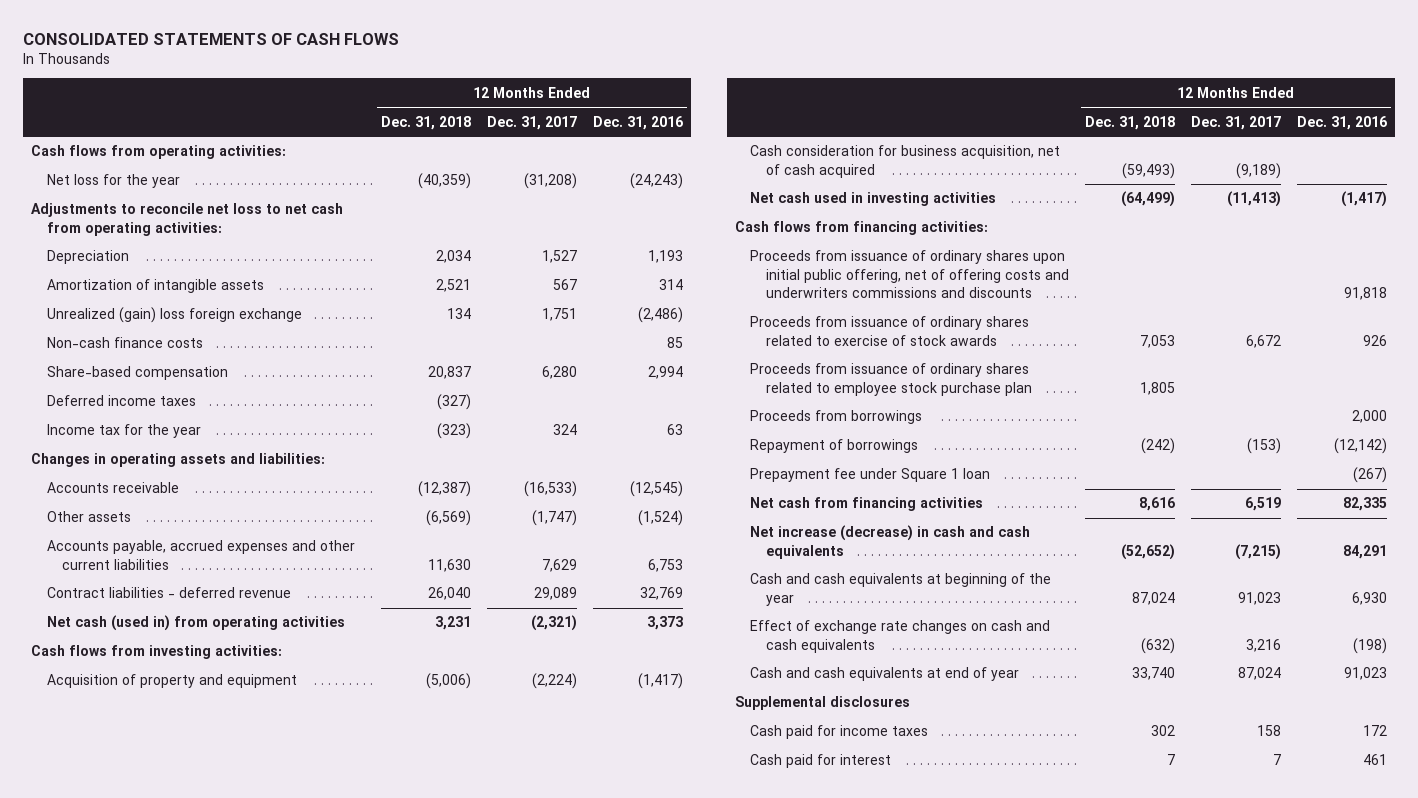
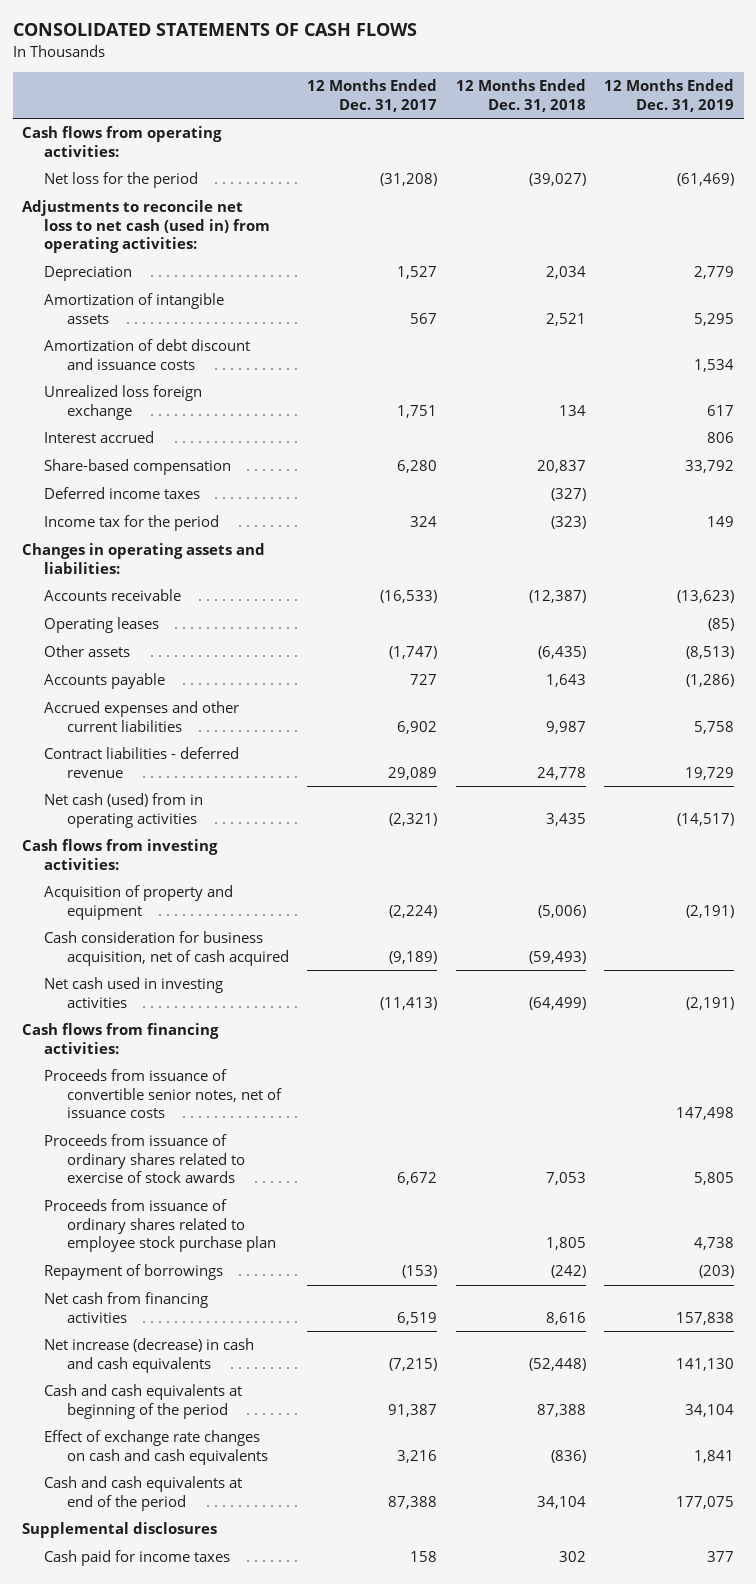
[593,115,684,130] Dec. 31, 2016 -> none
none -> [604,79,735,112] 12 Months Ended Dec. 31, 2019
[46,174,180,189] Net loss for the year -> [44,172,199,189] Net loss for the period
[418,173,472,190] (40,359) -> [528,173,586,187] (39,027)
[31,203,344,236] Adjustments to reconcile net loss to net cash from operating activities: -> [22,200,271,254] Adjustments to reconcile net loss to net cash (used in) from operating activities:
[46,337,203,349] Non-cash finance costs -> none
none -> [44,339,251,370] Amortization of debt discount and issuance costs
[46,307,302,324] Unrealized (gain) loss foreign exchange -> [44,385,203,420] Unrealized loss foreign exchange
none -> [44,431,155,444] Interest accrued
[46,424,201,439] Income tax for the year -> [44,515,220,532] Income tax for the period
none -> [44,617,160,634] Operating leases
[426,510,472,527] (6,569) -> [537,646,586,660] (6,435)
none -> [44,673,166,690] Accounts payable
[46,540,355,570] Accounts payable, accrued expenses and other current liabilities -> [44,701,240,732] Accrued expenses and other current liabilities
[428,558,472,572] 11,630 -> [545,720,586,734] 9,987
[542,558,578,572] 7,629 -> [397,720,438,734] 6,902
[428,587,472,601] 26,040 -> [536,766,586,780] 24,778
[46,615,345,632] Net cash (used in) from operating activities -> [44,793,204,828] Net cash (used) from in operating activities
[435,616,472,631] 3,231 -> [545,812,586,826] 3,435
[750,250,1069,299] Proceeds from issuance of ordinary shares upon initial public offering, net of offering costs and underwriters commissions and discounts -> none
none -> [44,1069,282,1119] Proceeds from issuance of convertible senior notes, net of issuance costs
[750,410,923,425] Proceeds from borrowings -> none
[750,468,991,483] Prepayment fee under Square 1 loan -> none
[1121,543,1176,560] (52,652) -> [528,1357,586,1371] (52,448)
[750,573,1052,606] Cash and cash equivalents at beginning of the year -> [44,1384,243,1419] Cash and cash equivalents at beginning of the period
[1132,591,1176,605] 87,024 -> [536,1403,586,1417] 87,388
[1238,591,1282,605] 91,023 -> [388,1403,438,1417] 91,387
[1141,637,1176,654] (632) -> [550,1449,586,1463] (836)
[750,667,1020,682] Cash and cash equivalents at end of year -> [44,1476,243,1511] Cash and cash equivalents at end of the period
[1132,667,1176,681] 33,740 -> [536,1495,586,1509] 34,104
[1238,667,1282,681] 87,024 -> [388,1495,438,1509] 87,388
[750,754,892,769] Cash paid for interest -> none

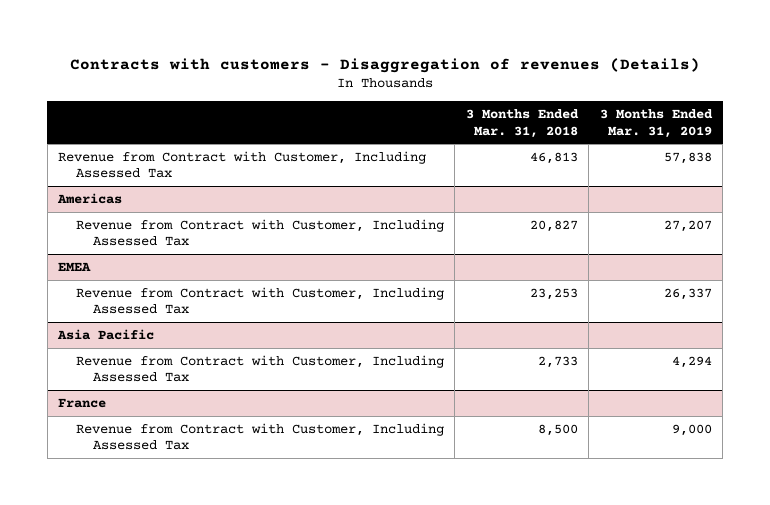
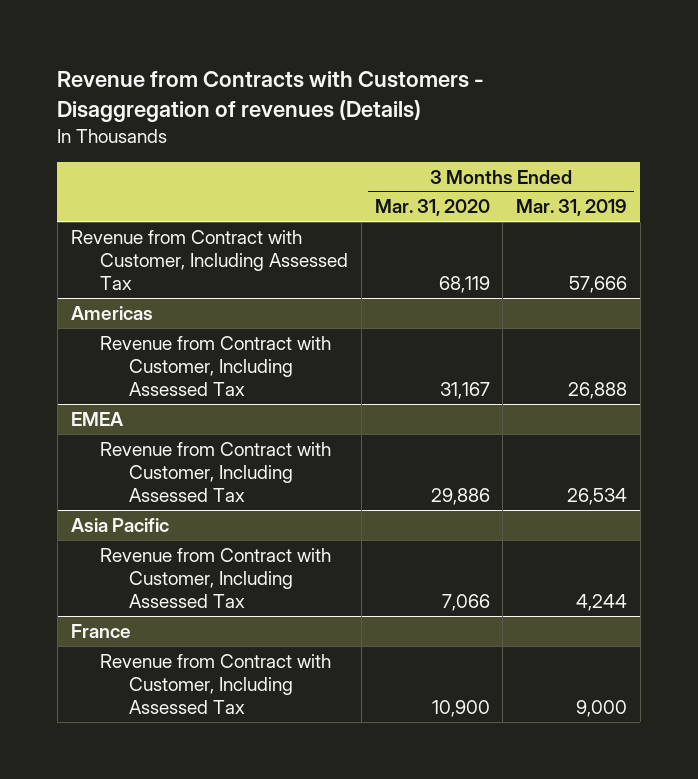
[70,57,701,73] Contracts with customers - Disaggregation of revenues (Details) -> [57,70,485,122] Revenue from Contracts with Customers - Disaggregation of revenues (Details)
[465,109,579,138] 3 Months Ended Mar. 31, 2018 -> none
none -> [374,199,490,217] Mar. 31, 2020
[663,151,712,164] 57,838 -> [569,275,628,293] 57,666
[663,219,712,232] 27,207 -> [568,381,628,399] 26,888
[663,287,712,300] 26,337 -> [567,487,628,505] 26,534
[671,355,712,368] 4,294 -> [576,593,628,611] 4,244

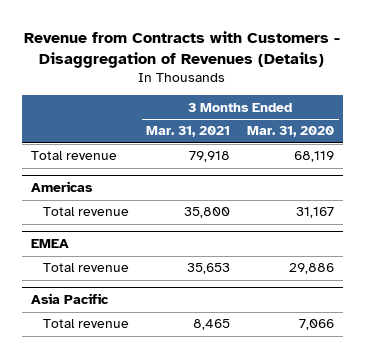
[57,70,485,122] Revenue from Contracts with Customers - Disaggregation of revenues (Details) -> [24,31,341,68] Revenue from Contracts with Customers - Disaggregation of Revenues (Details)
[516,199,628,217] Mar. 31, 2019 -> none
none -> [146,126,231,138] Mar. 31, 2021
[70,229,348,290] Revenue from Contract with Customer, Including Assessed Tax -> [30,151,117,161] Total revenue
[99,335,331,396] Revenue from Contract with Customer, Including Assessed Tax -> [43,207,130,217] Total revenue
[99,441,331,502] Revenue from Contract with Customer, Including Assessed Tax -> [43,263,130,273] Total revenue
[70,623,131,638] France -> none
[99,653,331,714] Revenue from Contract with Customer, Including Assessed Tax -> none
[99,547,331,608] Revenue from Contract with Customer, Including Assessed Tax -> [43,319,130,329] Total revenue

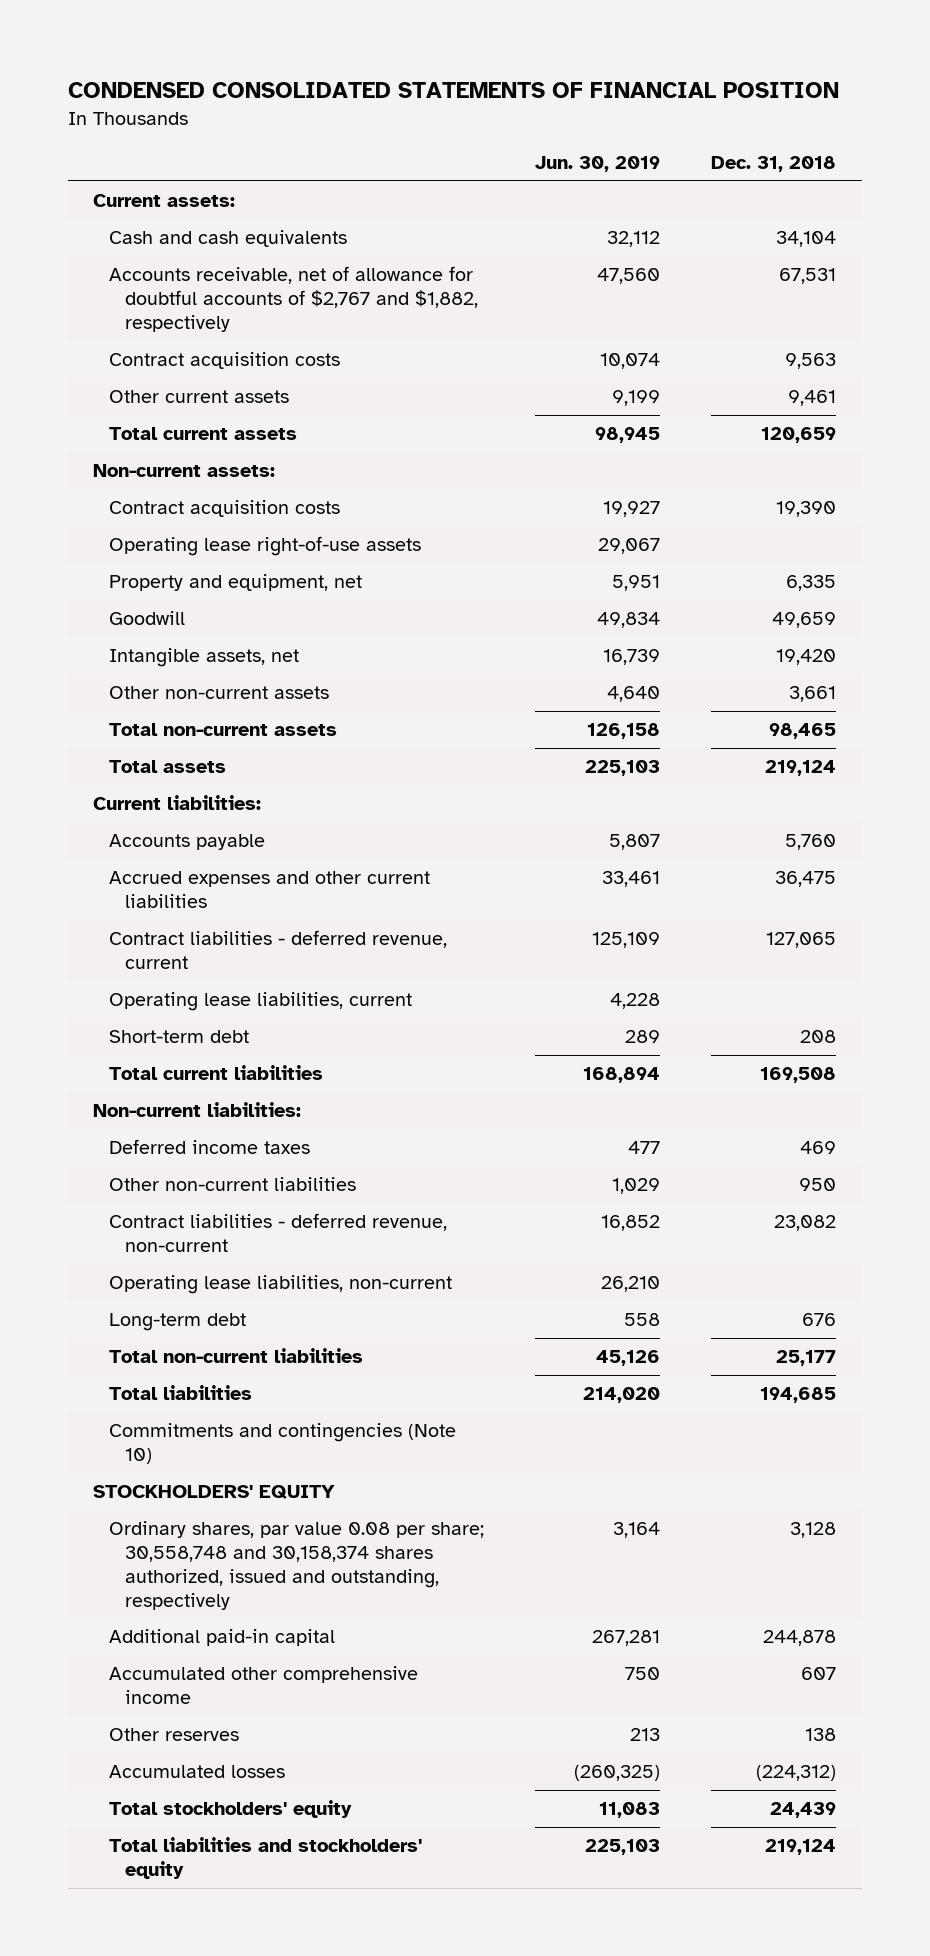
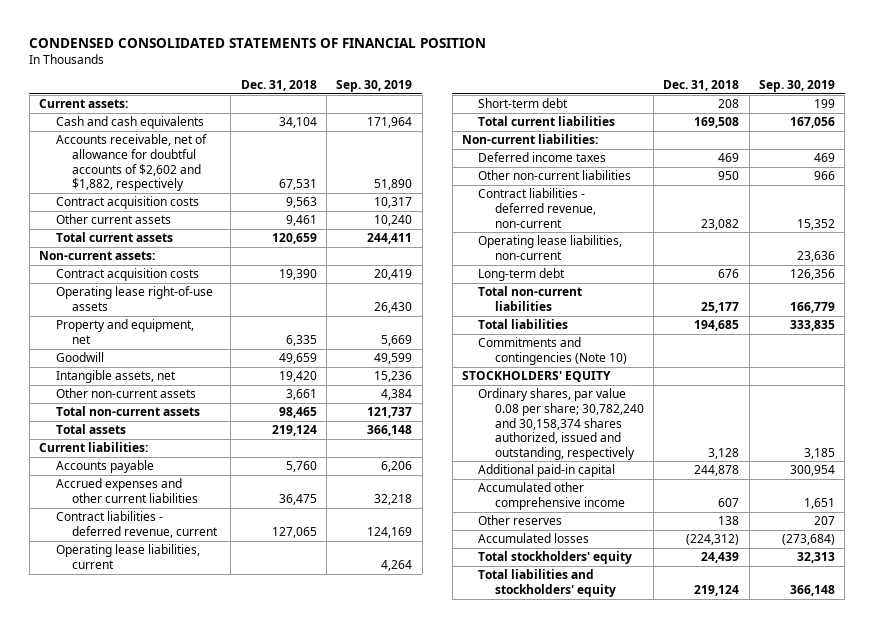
[535,156,661,173] Jun. 30, 2019 -> none
none -> [336,80,413,93] Sep. 30, 2019
[109,266,478,332] Accounts receivable, net of allowance for doubtful accounts of $2,767 and $1,882, respectively -> [55,134,207,192] Accounts receivable, net of allowance for doubtful accounts of $2,602 and $1,882, respectively
[109,1521,485,1610] Ordinary shares, par value 0.08 per share; 30,558,748 and 30,158,374 shares authorized, issued and outstanding, respectively -> [478,388,644,460] Ordinary shares, par value 0.08 per share; 30,782,240 and 30,158,374 shares authorized, issued and outstanding, respectively

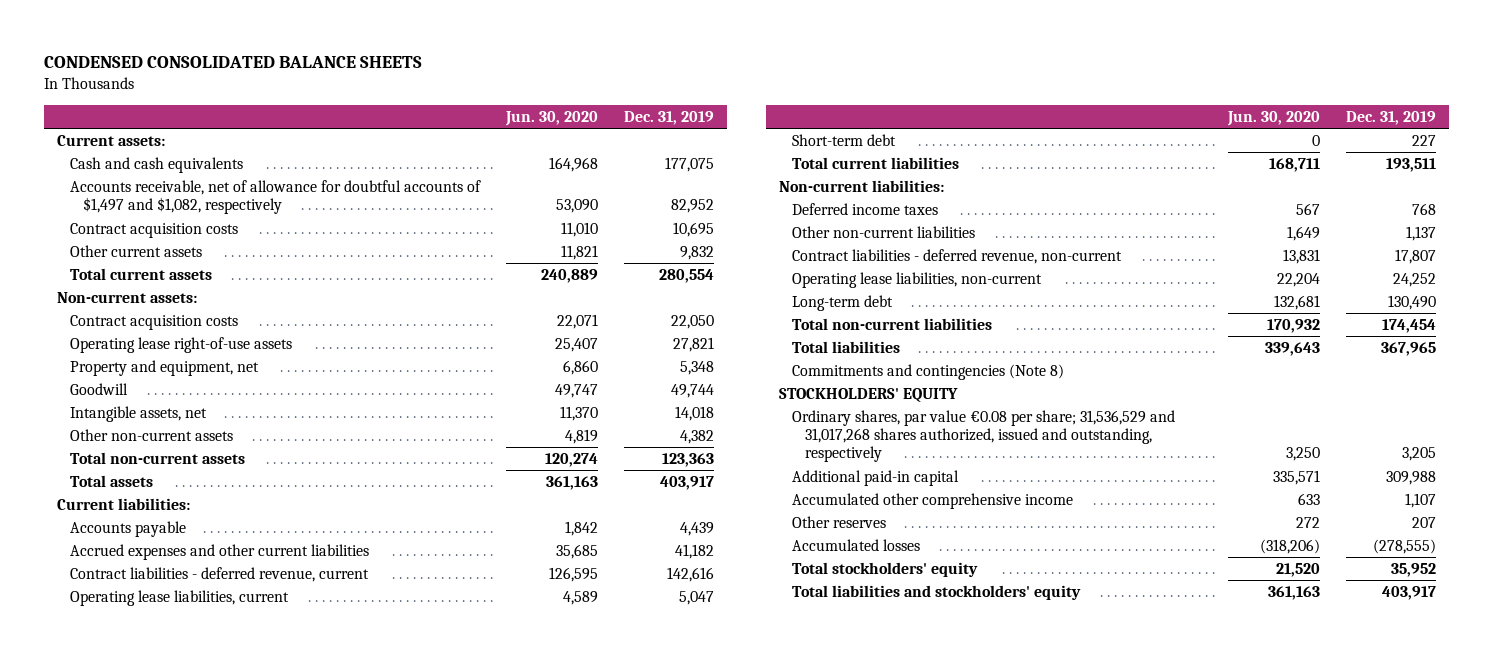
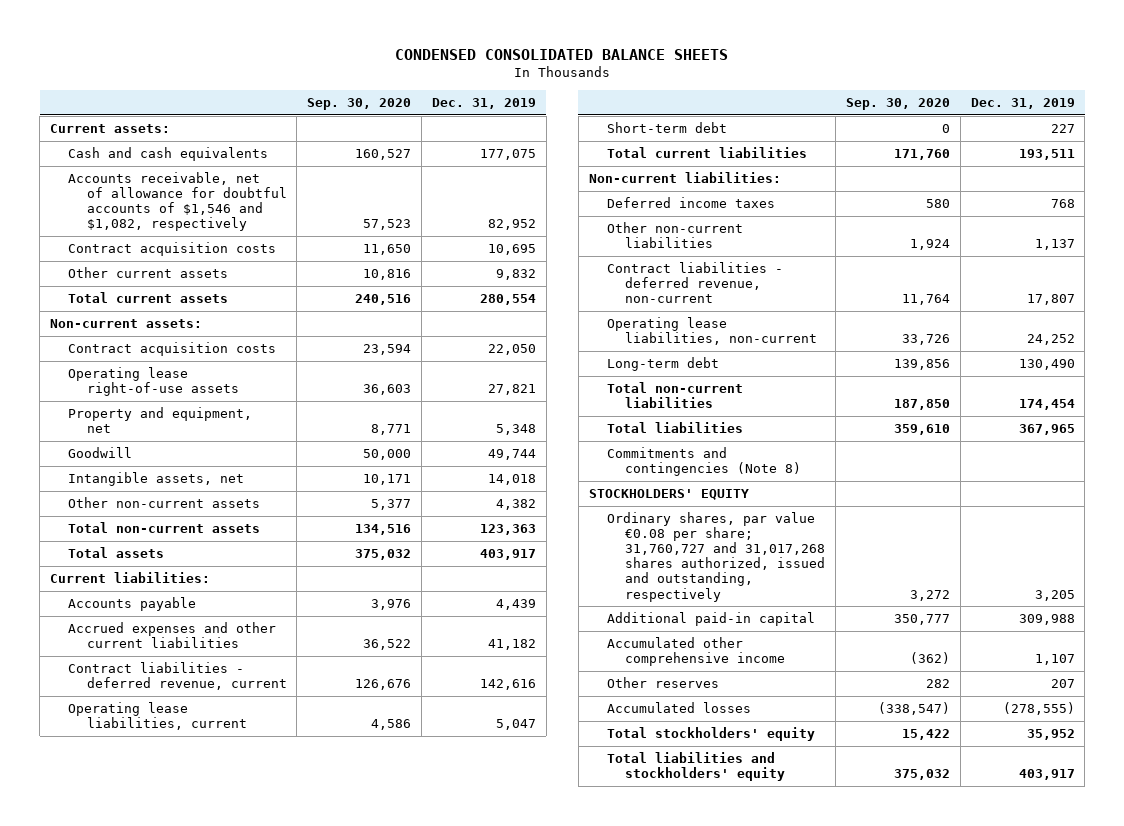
[505,110,599,126] Jun. 30, 2020 -> none
none -> [307,98,412,111] Sep. 30, 2020
[70,180,482,215] Accounts receivable, net of allowance for doubtful accounts of $1,497 and $1,082, respectively -> [68,171,287,232] Accounts receivable, net of allowance for doubtful accounts of $1,546 and $1,082, respectively
[792,410,1176,463] Ordinary shares, par value €0.08 per share; 31,536,529 and 31,017,268 shares authorized, issued and outstanding, respectively -> [607,511,826,602] Ordinary shares, par value €0.08 per share; 31,760,727 and 31,017,268 shares authorized, issued and outstanding, respectively

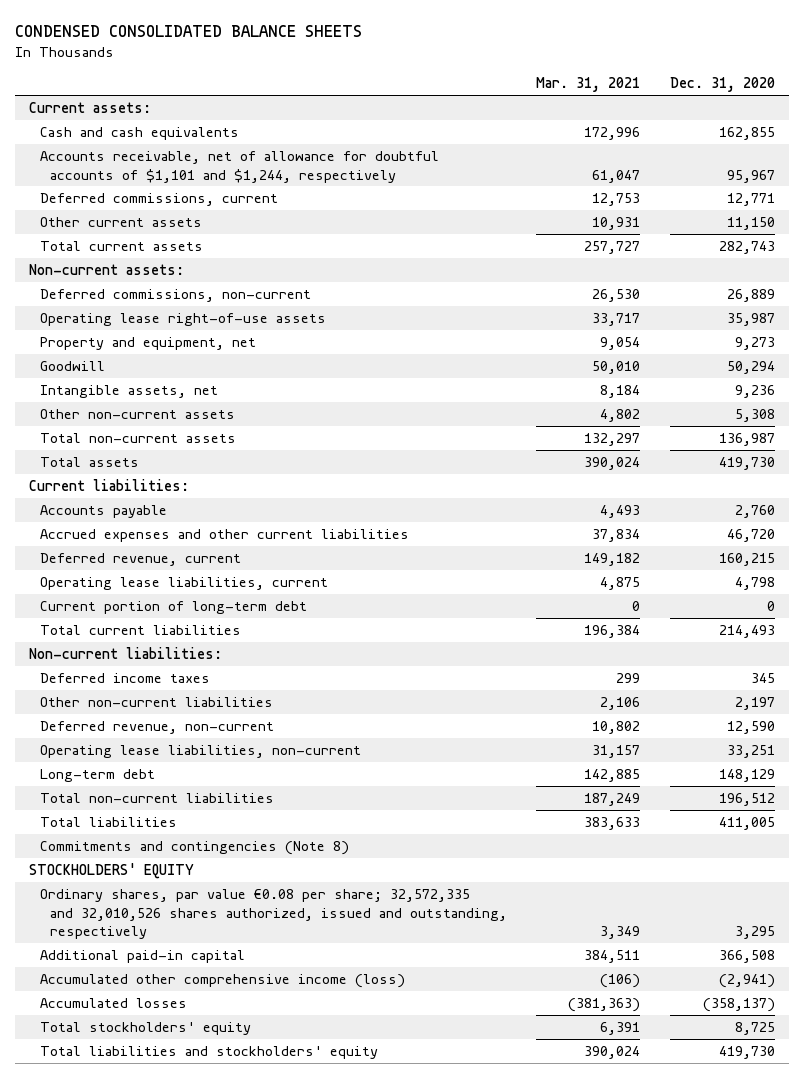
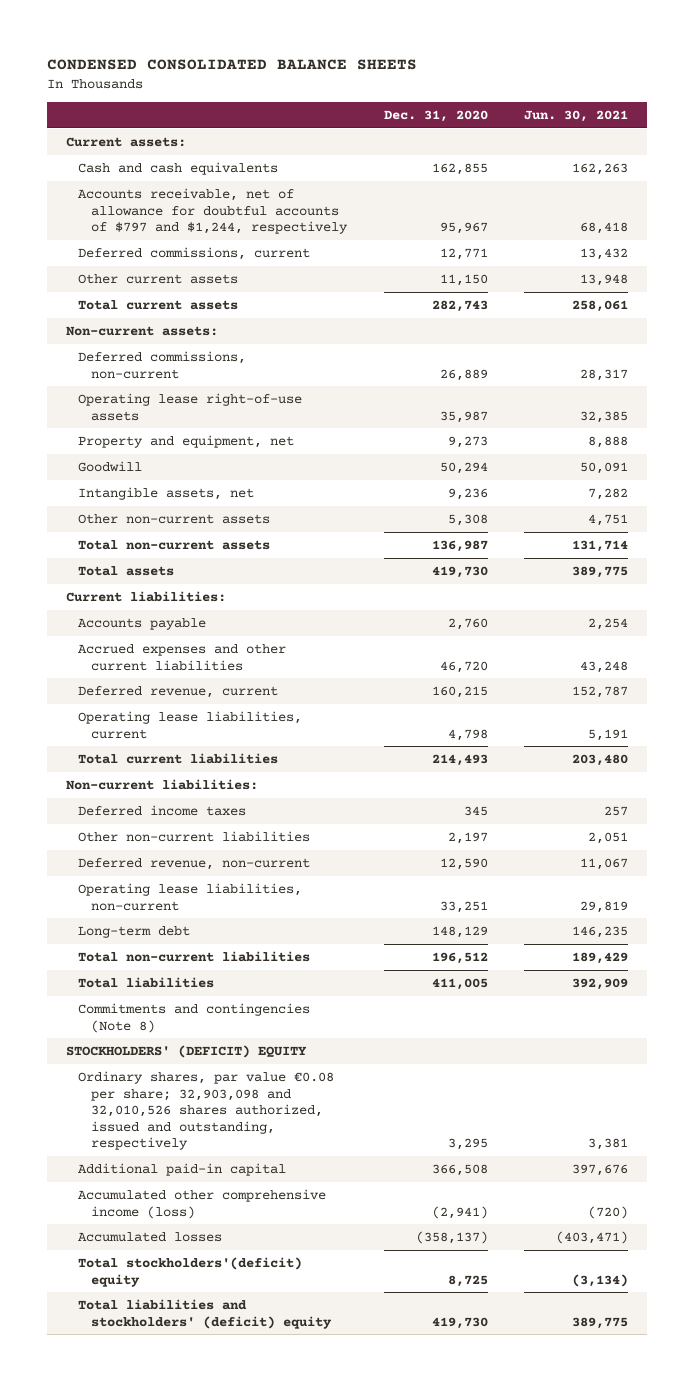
[536,77,641,93] Mar. 31, 2021 -> none
none -> [524,109,629,122] Jun. 30, 2021
[39,150,439,183] Accounts receivable, net of allowance for doubtful accounts of $1,101 and $1,244, respectively -> [78,187,348,235] Accounts receivable, net of allowance for doubtful accounts of $797 and $1,244, respectively
[39,600,307,614] Current portion of long-term debt -> none
[29,862,195,879] STOCKHOLDERS' EQUITY -> [65,1044,307,1058] STOCKHOLDERS' (DEFICIT) EQUITY
[39,888,508,940] Ordinary shares, par value €0.08 per share; 32,572,335 and 32,010,526 shares authorized, issued and outstanding, respectively -> [78,1070,335,1151] Ordinary shares, par value €0.08 per share; 32,903,098 and 32,010,526 shares authorized, issued and outstanding, respectively
[39,1021,251,1035] Total stockholders' equity -> [78,1256,303,1287] Total stockholders'(deficit) equity
[39,1045,378,1059] Total liabilities and stockholders' equity -> [78,1298,332,1329] Total liabilities and stockholders' (deficit) equity

